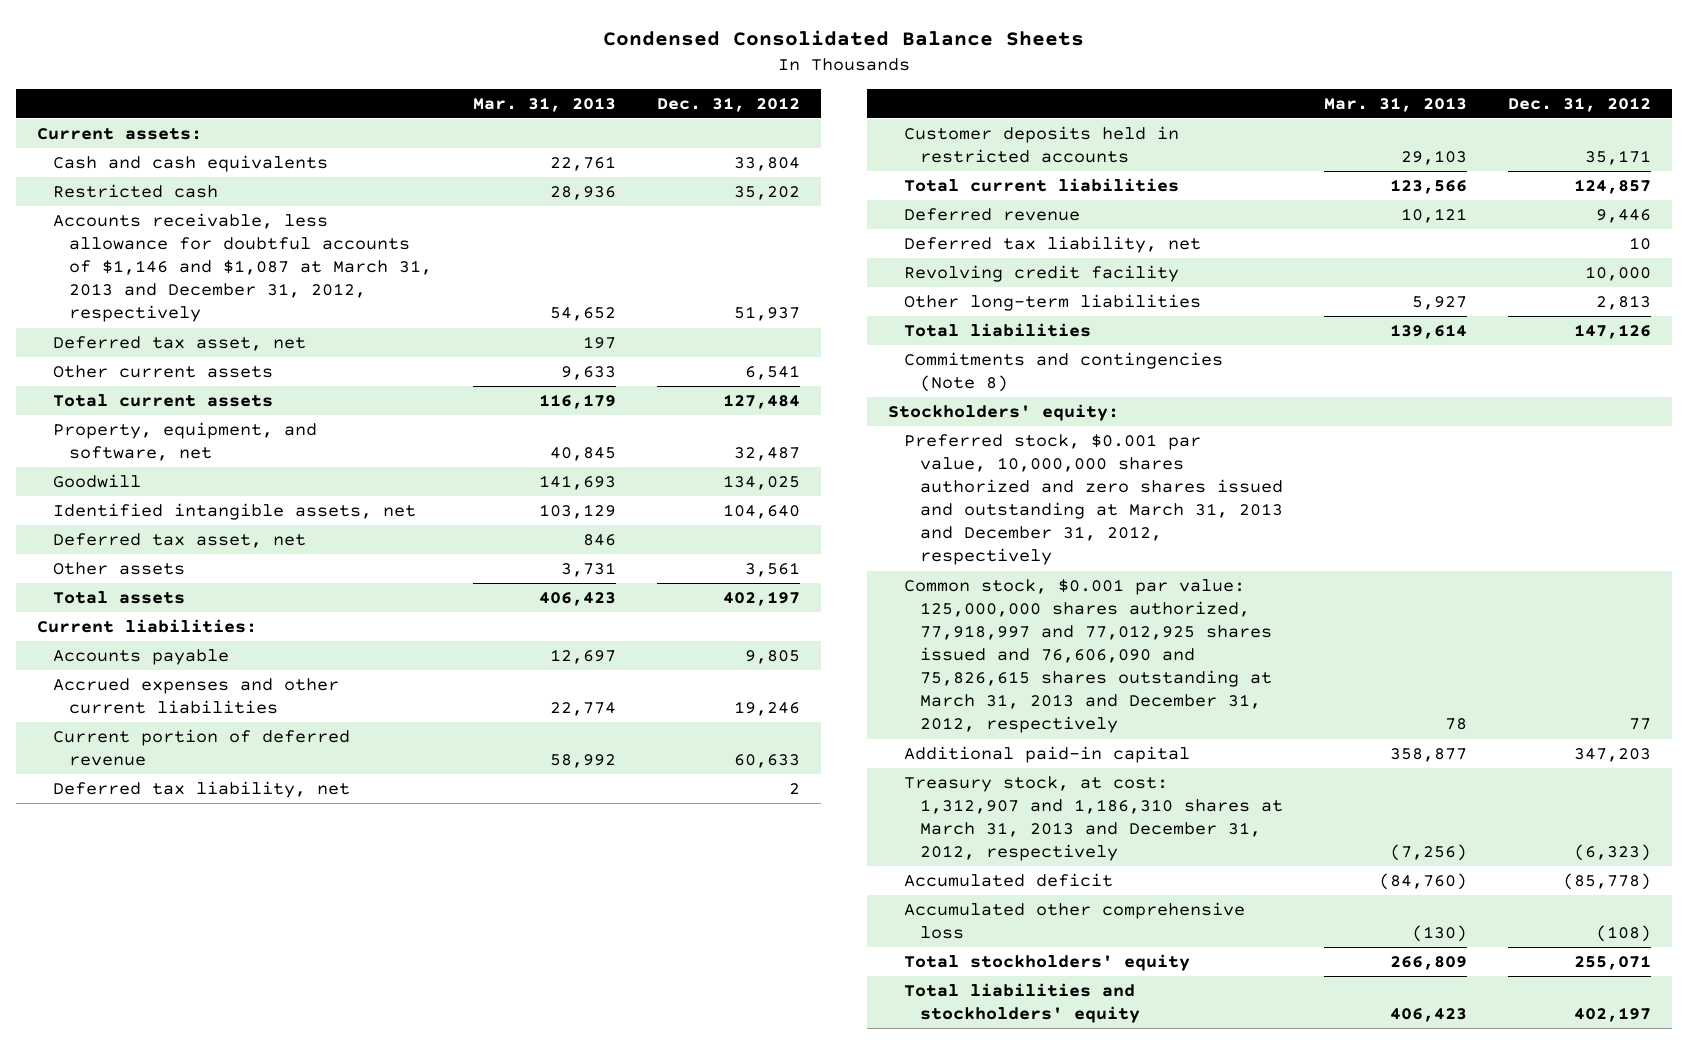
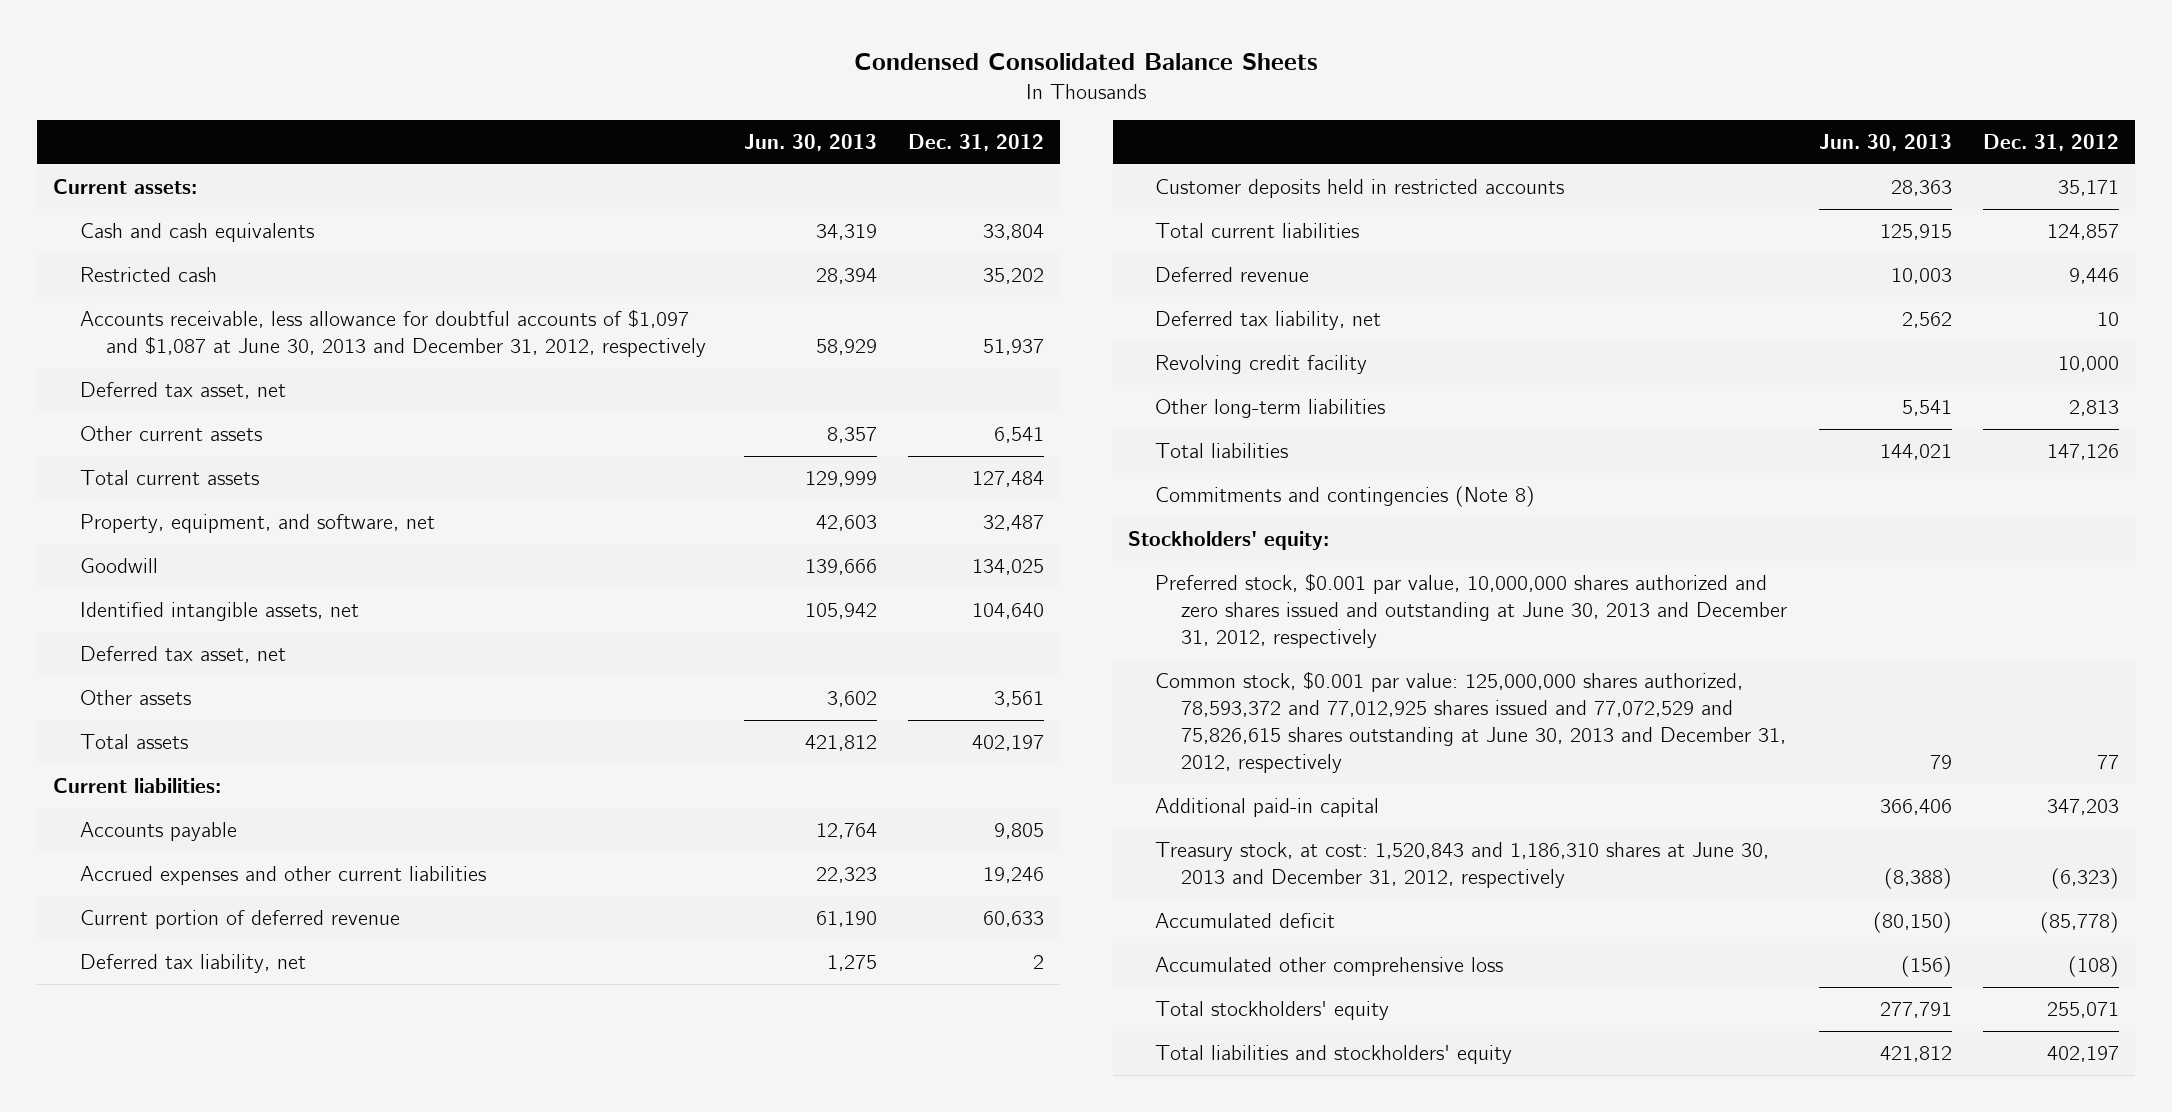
[473,96,617,112] Mar. 31, 2013 -> none
none -> [743,134,877,152] Jun. 30, 2013
[52,213,432,323] Accounts receivable, less allowance for doubtful accounts of $1,146 and $1,087 at March 31, 2013 and December 31, 2012, respectively -> [79,309,707,358] Accounts receivable, less allowance for doubtful accounts of $1,097 and $1,087 at June 30, 2013 and December 31, 2012, respectively
[903,434,1283,566] Preferred stock, $0.001 par value, 10,000,000 shares authorized and zero shares issued and outstanding at March 31, 2013 and December 31, 2012, respectively -> [1154,573,1788,649] Preferred stock, $0.001 par value, 10,000,000 shares authorized and zero shares issued and outstanding at June 30, 2013 and December 31, 2012, respectively
[903,579,1272,734] Common stock, $0.001 par value: 125,000,000 shares authorized, 77,918,997 and 77,012,925 shares issued and 76,606,090 and 75,826,615 shares outstanding at March 31, 2013 and December 31, 2012, respectively -> [1154,671,1787,774] Common stock, $0.001 par value: 125,000,000 shares authorized, 78,593,372 and 77,012,925 shares issued and 77,072,529 and 75,826,615 shares outstanding at June 30, 2013 and December 31, 2012, respectively
[903,776,1283,862] Treasury stock, at cost: 1,312,907 and 1,186,310 shares at March 31, 2013 and December 31, 2012, respectively -> [1154,842,1769,889] Treasury stock, at cost: 1,520,843 and 1,186,310 shares at June 30, 2013 and December 31, 2012, respectively

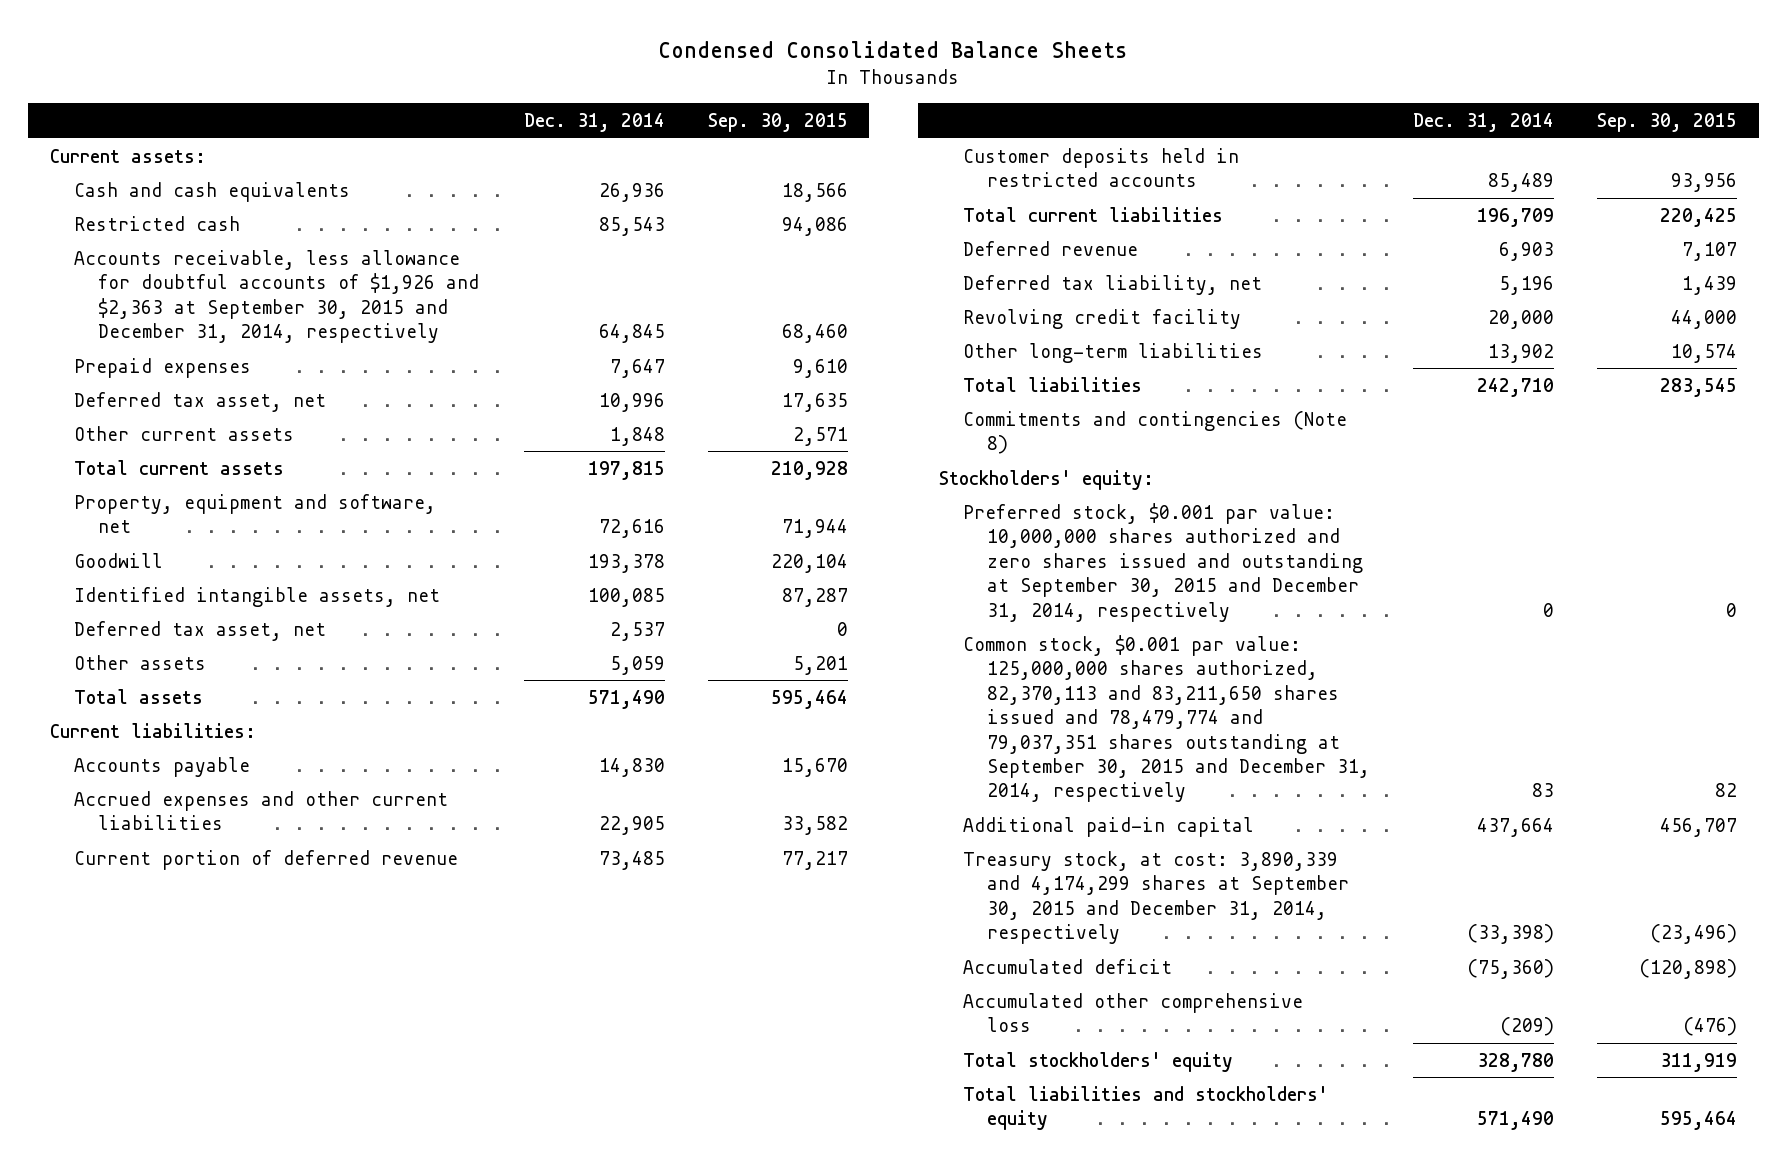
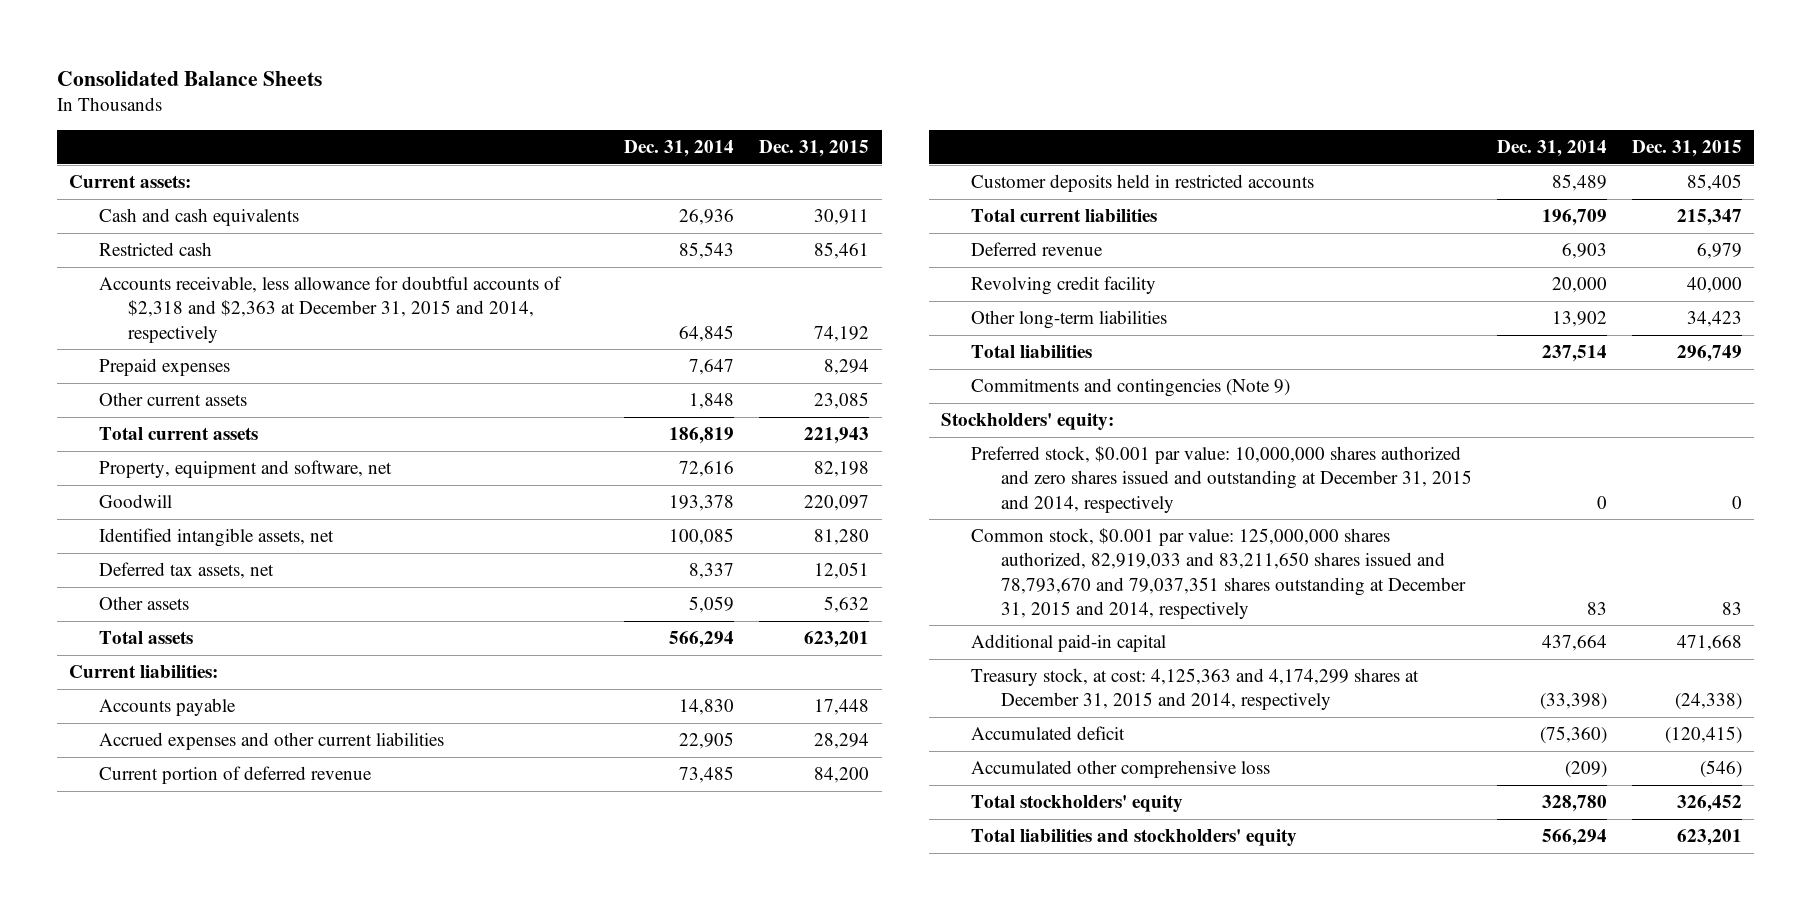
[658,41,1128,59] Condensed Consolidated Balance Sheets -> [56,70,322,86] Consolidated Balance Sheets
[708,113,849,133] Sep. 30, 2015 -> none
none -> [759,140,870,158] Dec. 31, 2015
[74,249,480,344] Accounts receivable, less allowance for doubtful accounts of $1,926 and $2,363 at September 30, 2015 and December 31, 2014, respectively -> [98,275,562,343] Accounts receivable, less allowance for doubtful accounts of $2,318 and $2,363 at December 31, 2015 and 2014, respectively
[74,391,327,412] Deferred tax asset, net -> none
[588,460,666,480] 197,815 -> [669,426,735,444] 186,819
[74,620,327,641] Deferred tax asset, net -> [98,561,274,579] Deferred tax assets, net
[610,621,666,641] 2,537 -> [689,562,735,579] 8,337
[588,689,666,709] 571,490 -> [669,630,735,648] 566,294
[963,274,1263,295] Deferred tax liability, net -> none
[1477,377,1555,397] 242,710 -> [1541,344,1607,362] 237,514
[963,410,1348,455] Commitments and contingencies (Note 8) -> [971,377,1291,397] Commitments and contingencies (Note 9)
[963,502,1364,622] Preferred stock, $0.001 par value: 10,000,000 shares authorized and zero shares issued and outstanding at September 30, 2015 and December 31, 2014, respectively -> [971,445,1472,513] Preferred stock, $0.001 par value: 10,000,000 shares authorized and zero shares issued and outstanding at December 31, 2015 and 2014, respectively
[963,634,1371,803] Common stock, $0.001 par value: 125,000,000 shares authorized, 82,370,113 and 83,211,650 shares issued and 78,479,774 and 79,037,351 shares outstanding at September 30, 2015 and December 31, 2014, respectively -> [971,527,1466,619] Common stock, $0.001 par value: 125,000,000 shares authorized, 82,919,033 and 83,211,650 shares issued and 78,793,670 and 79,037,351 shares outstanding at December 31, 2015 and 2014, respectively
[963,850,1350,945] Treasury stock, at cost: 3,890,339 and 4,174,299 shares at September 30, 2015 and December 31, 2014, respectively -> [971,667,1420,711] Treasury stock, at cost: 4,125,363 and 4,174,299 shares at December 31, 2015 and 2014, respectively
[1477,1111,1555,1131] 571,490 -> [1541,828,1607,846] 566,294

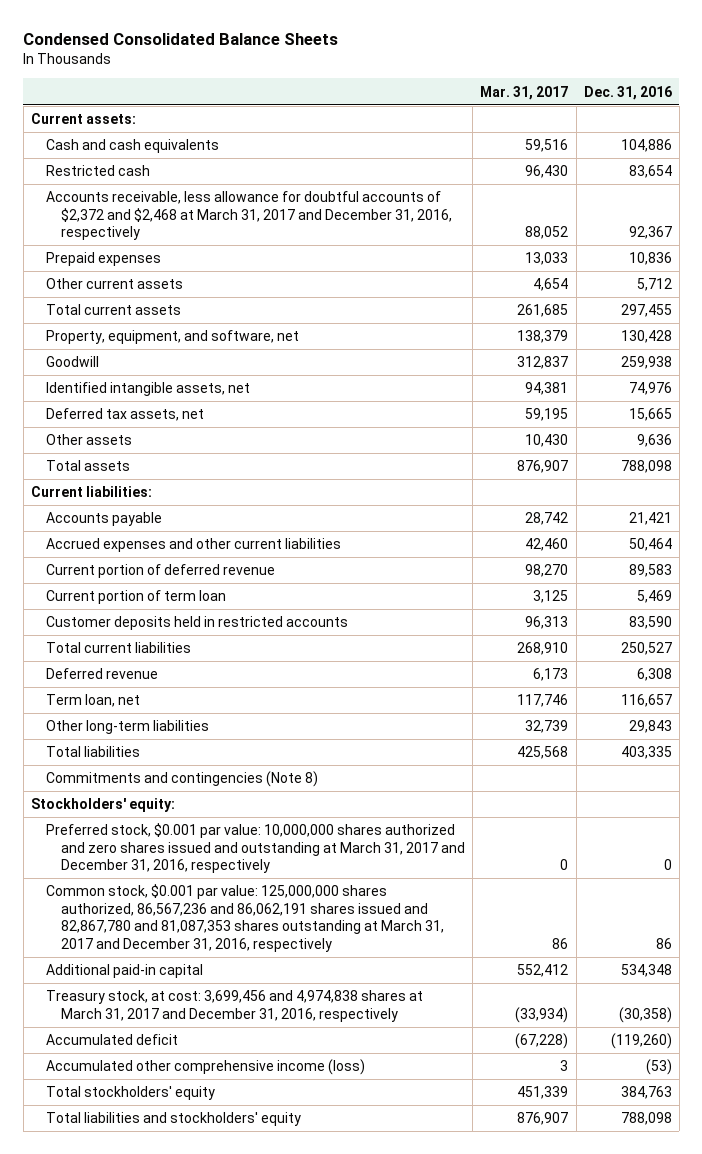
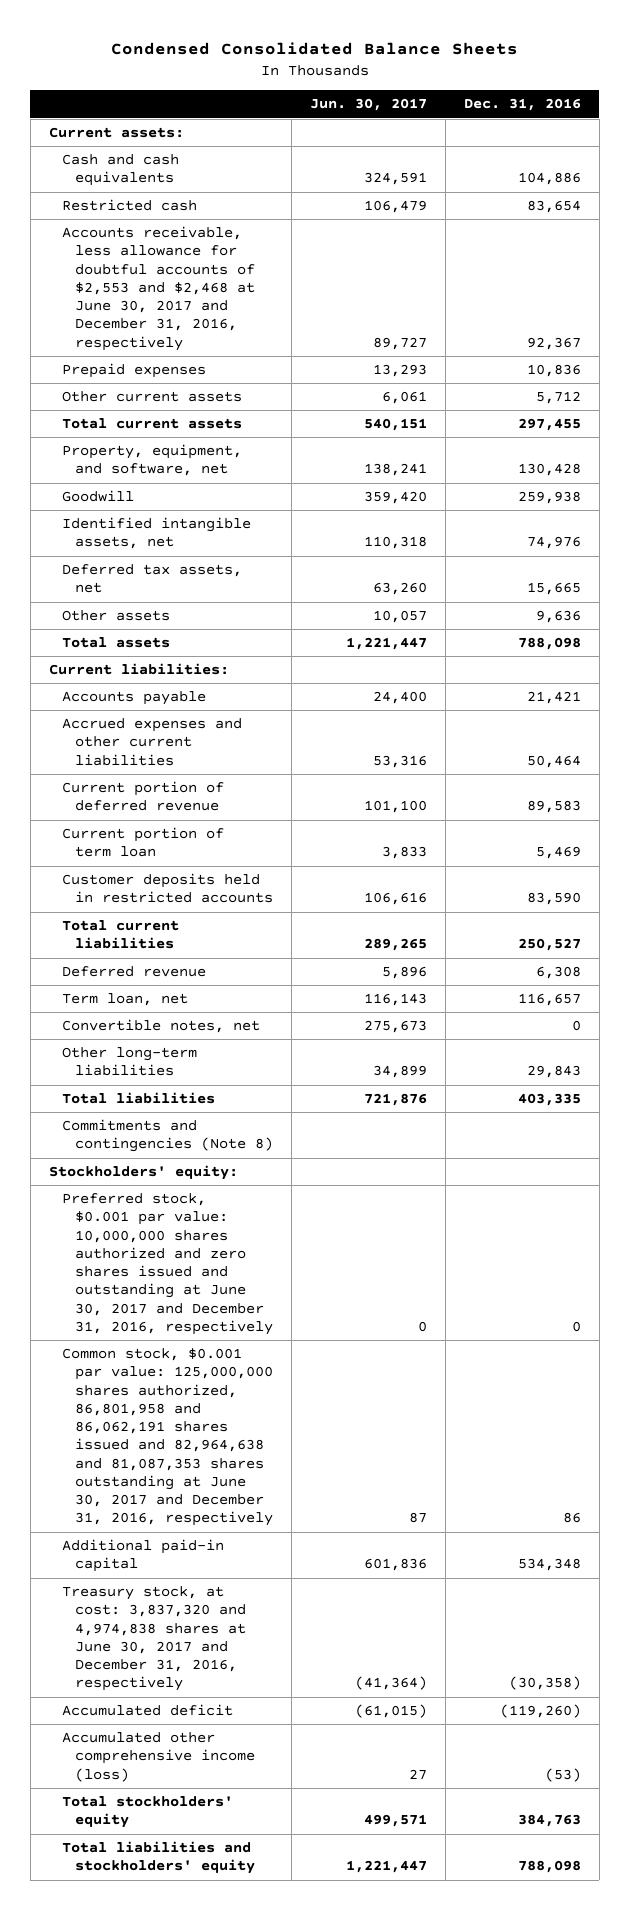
[480,85,569,100] Mar. 31, 2017 -> none
none -> [310,98,428,112] Jun. 30, 2017
[45,191,453,241] Accounts receivable, less allowance for doubtful accounts of $2,372 and $2,468 at March 31, 2017 and December 31, 2016, respectively -> [62,226,256,351] Accounts receivable, less allowance for doubtful accounts of $2,553 and $2,468 at June 30, 2017 and December 31, 2016, respectively
none -> [62,1019,261,1034] Convertible notes, net
[45,823,466,874] Preferred stock, $0.001 par value: 10,000,000 shares authorized and zero shares issued and outstanding at March 31, 2017 and December 31, 2016, respectively -> [62,1193,274,1335] Preferred stock, $0.001 par value: 10,000,000 shares authorized and zero shares issued and outstanding at June 30, 2017 and December 31, 2016, respectively
[45,884,445,952] Common stock, $0.001 par value: 125,000,000 shares authorized, 86,567,236 and 86,062,191 shares issued and 82,867,780 and 81,087,353 shares outstanding at March 31, 2017 and December 31, 2016, respectively -> [62,1348,274,1527] Common stock, $0.001 par value: 125,000,000 shares authorized, 86,801,958 and 86,062,191 shares issued and 82,964,638 and 81,087,353 shares outstanding at June 30, 2017 and December 31, 2016, respectively
[45,990,423,1022] Treasury stock, at cost: 3,699,456 and 4,974,838 shares at March 31, 2017 and December 31, 2016, respectively -> [62,1586,247,1692] Treasury stock, at cost: 3,837,320 and 4,974,838 shares at June 30, 2017 and December 31, 2016, respectively

